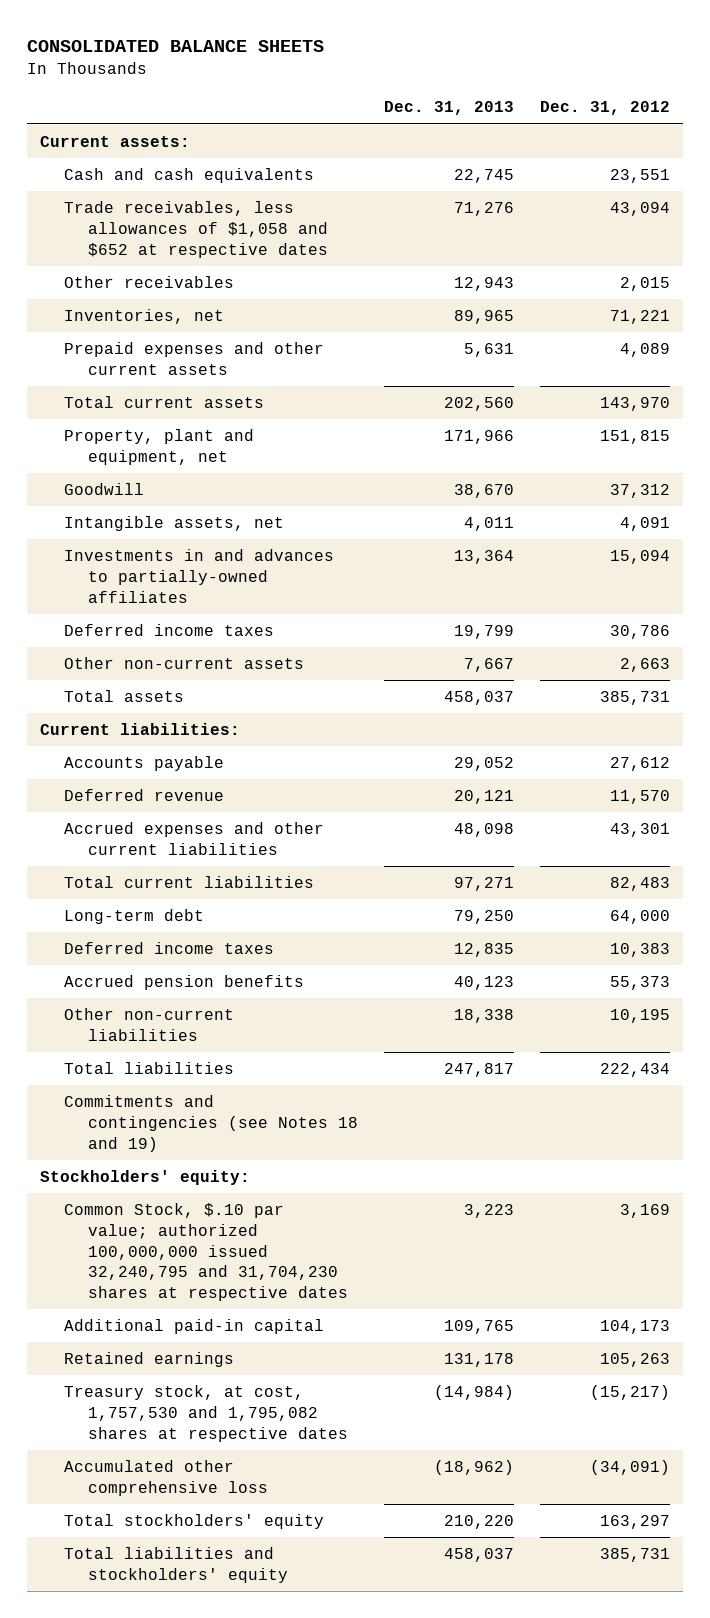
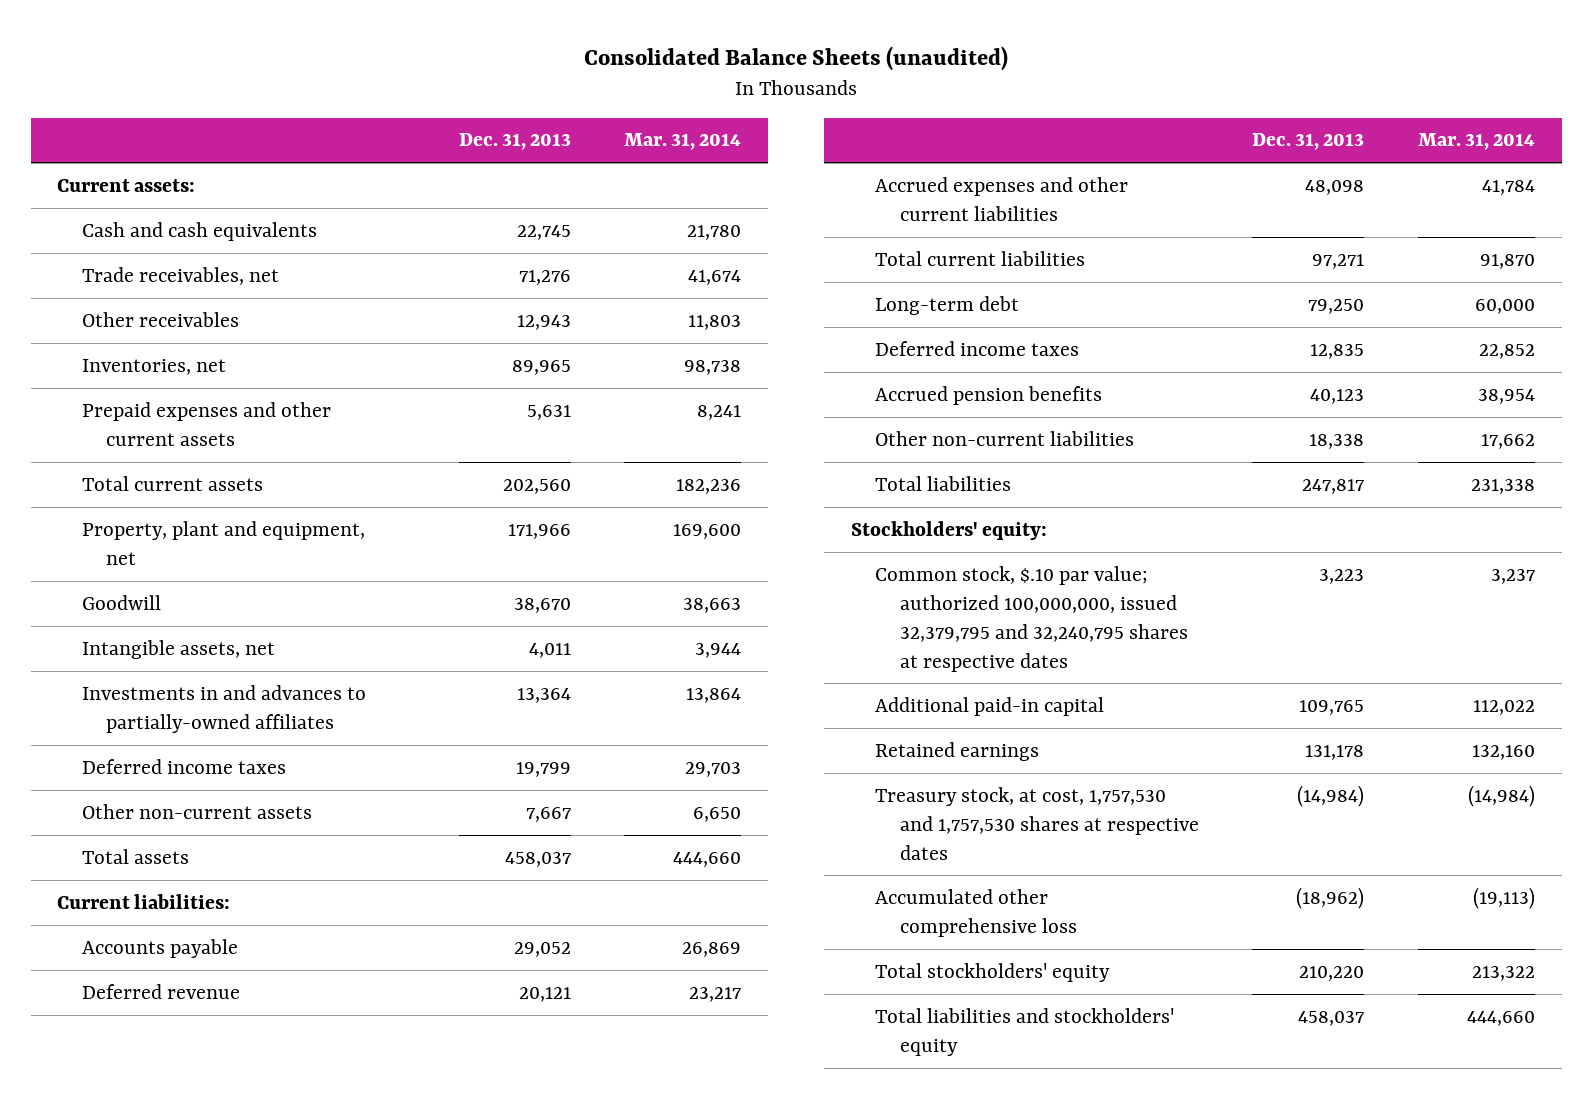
[27,40,325,53] CONSOLIDATED BALANCE SHEETS -> [584,46,1009,72] Consolidated Balance Sheets (unaudited)
[540,101,671,116] Dec. 31, 2012 -> none
none -> [624,133,742,151] Mar. 31, 2014
[64,200,329,258] Trade receivables, less allowances of $1,058 and $652 at respective dates -> [81,266,279,285] Trade receivables, net
[64,1094,359,1152] Commitments and contingencies (see Notes 18 and 19) -> none
[64,1202,349,1302] Common Stock, $.10 par value; authorized 100,000,000 issued 32,240,795 and 31,704,230 shares at respective dates -> [875,565,1188,672] Common stock, $.10 par value; authorized 100,000,000, issued 32,379,795 and 32,240,795 shares at respective dates
[64,1384,349,1442] Treasury stock, at cost, 1,757,530 and 1,795,082 shares at respective dates -> [875,786,1199,860] Treasury stock, at cost, 1,757,530 and 1,757,530 shares at respective dates

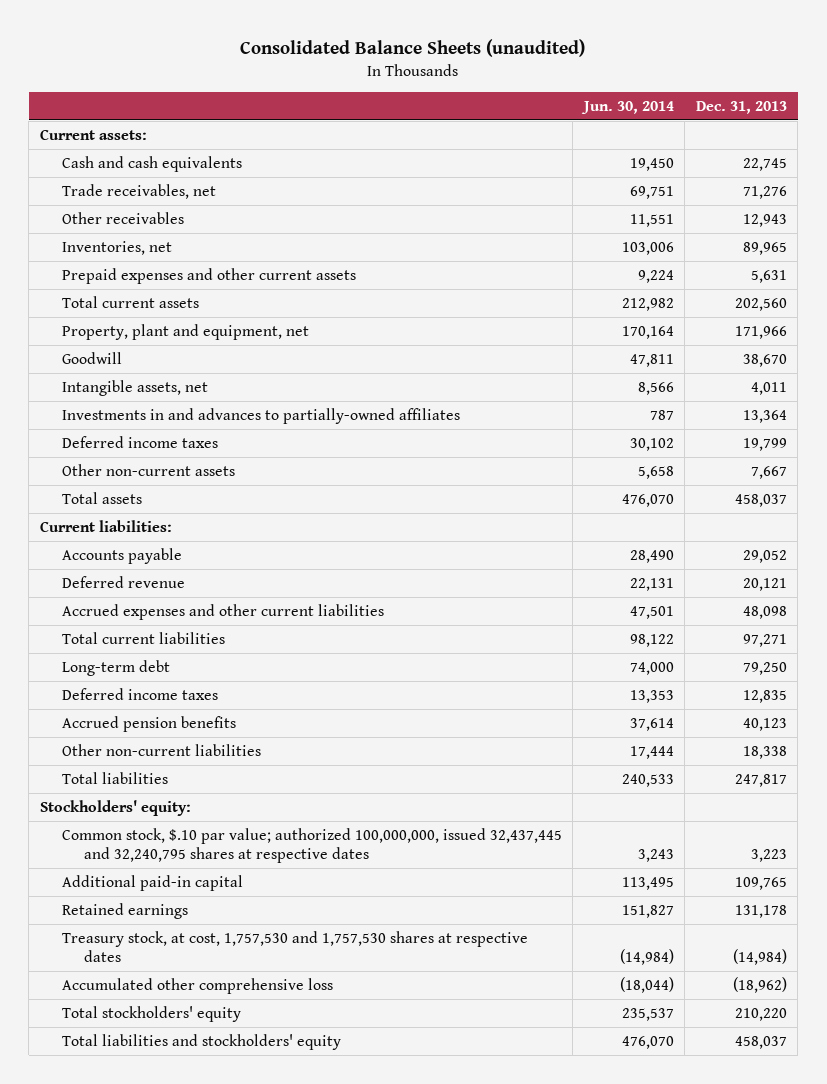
[624,133,742,151] Mar. 31, 2014 -> none
none -> [580,100,674,114] Jun. 30, 2014
[875,565,1188,672] Common stock, $.10 par value; authorized 100,000,000, issued 32,379,795 and 32,240,795 shares at respective dates -> [61,827,562,864] Common stock, $.10 par value; authorized 100,000,000, issued 32,437,445 and 32,240,795 shares at respective dates

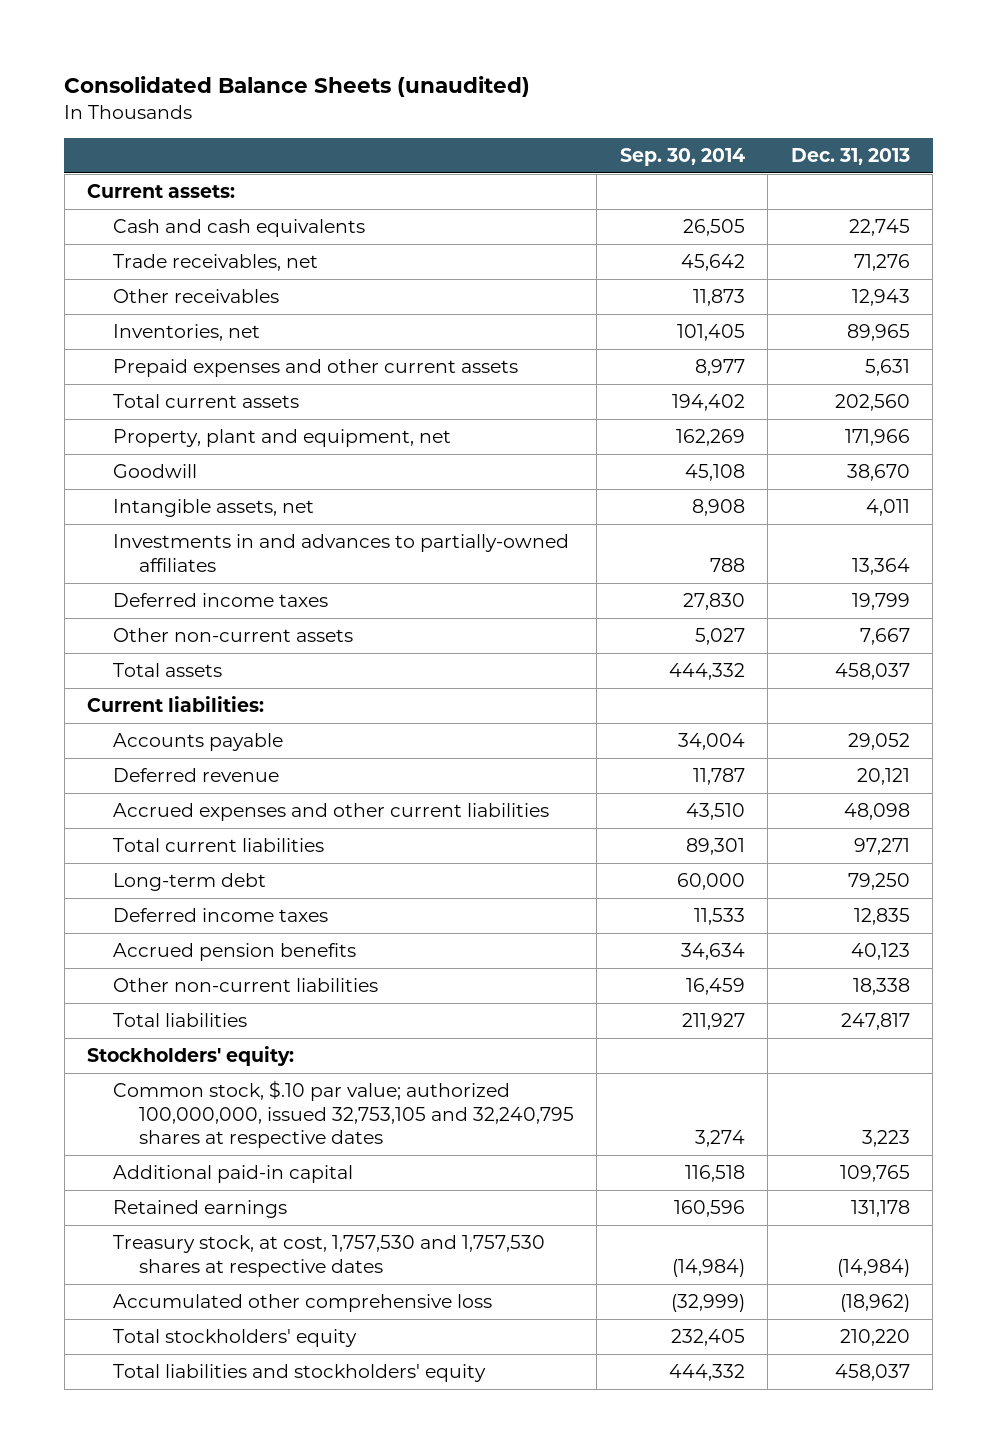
[580,100,674,114] Jun. 30, 2014 -> none
none -> [619,147,745,166] Sep. 30, 2014
[61,827,562,864] Common stock, $.10 par value; authorized 100,000,000, issued 32,437,445 and 32,240,795 shares at respective dates -> [113,1080,574,1149] Common stock, $.10 par value; authorized 100,000,000, issued 32,753,105 and 32,240,795 shares at respective dates

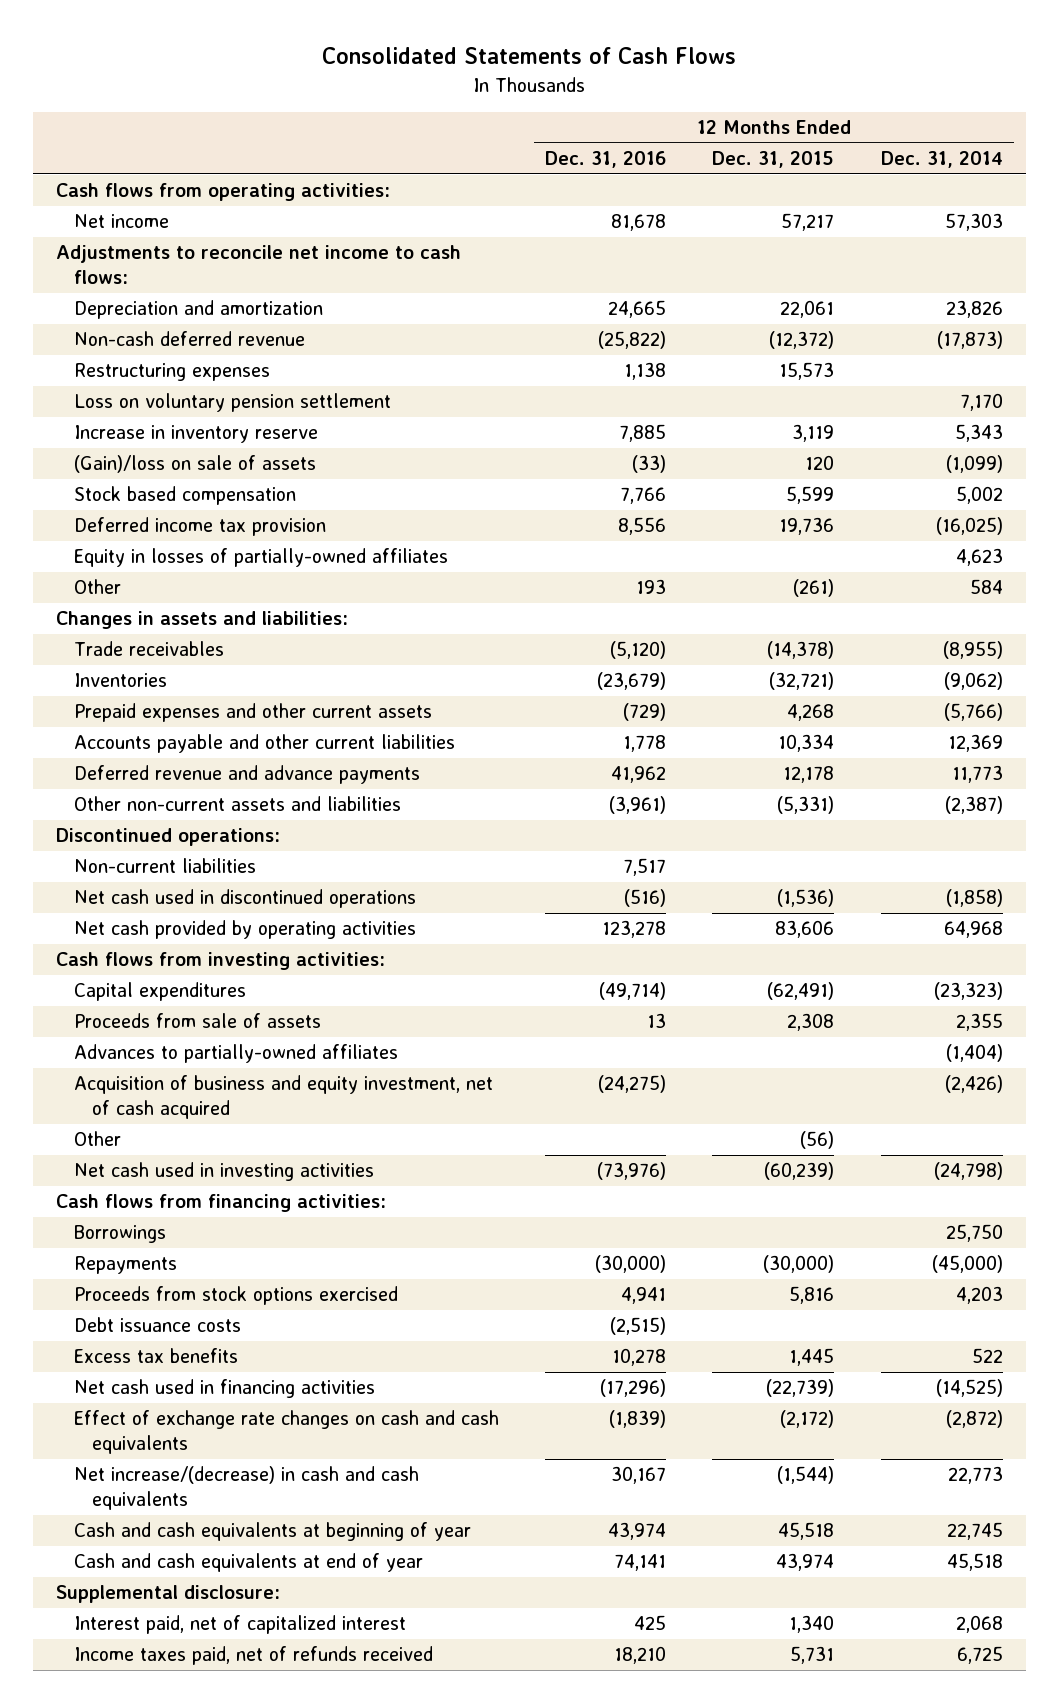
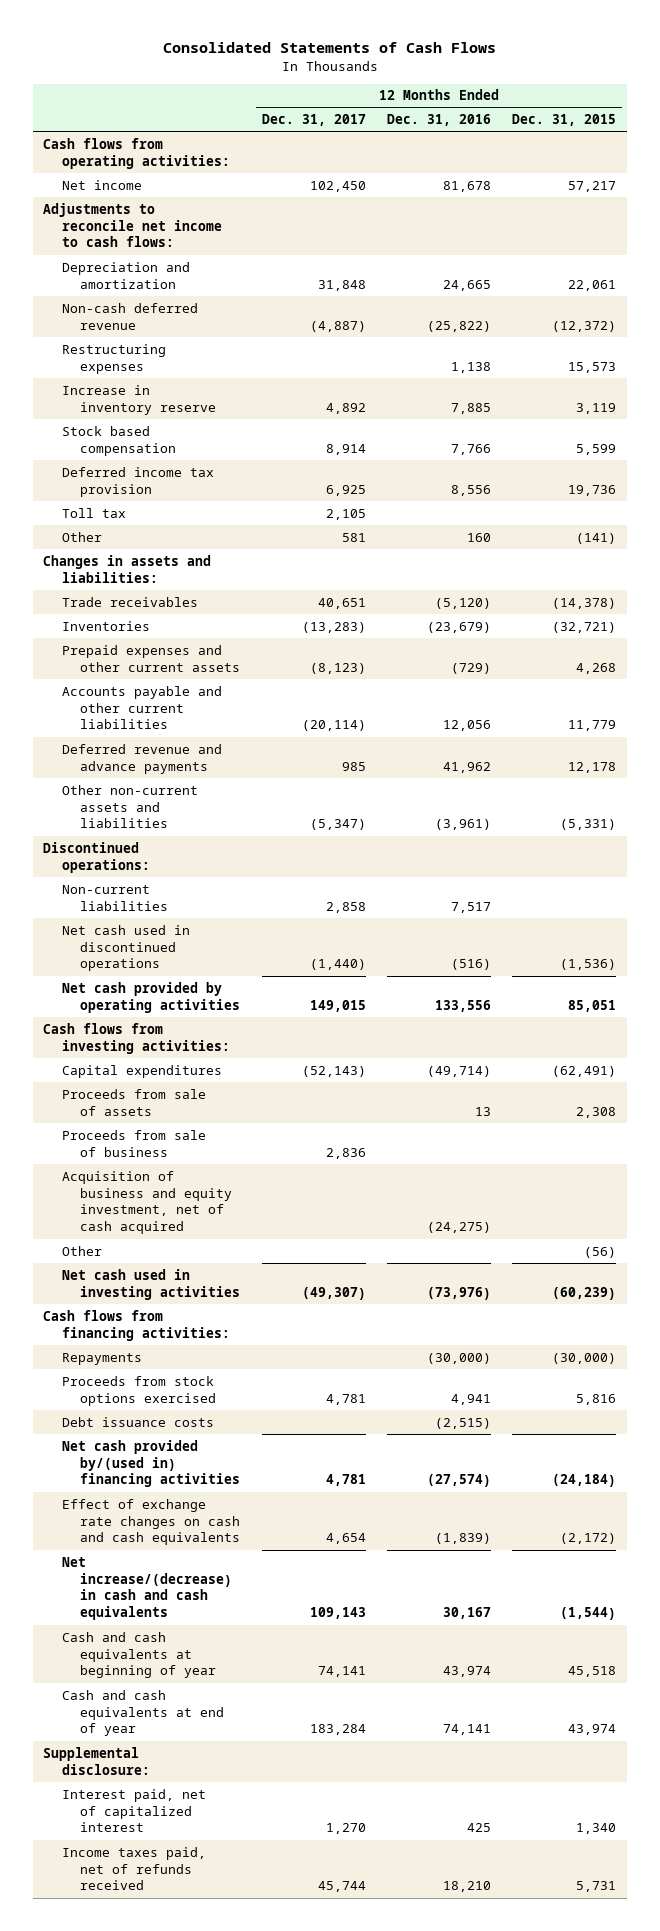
[880,151,1003,169] Dec. 31, 2014 -> none
none -> [261,114,366,127] Dec. 31, 2017
[74,393,392,413] Loss on voluntary pension settlement -> none
[74,455,317,474] (Gain)/loss on sale of assets -> none
[74,548,449,568] Equity in losses of partially-owned affiliates -> none
none -> [61,507,126,518] Toll tax
[636,579,667,595] 193 -> [467,532,492,542] 160
[793,579,835,598] (261) -> [576,532,617,544] (141)
[623,735,667,753] 1,778 -> [443,720,492,732] 12,056
[778,734,835,753] 10,334 -> [568,720,617,732] 11,779
[602,920,667,939] 123,278 -> [435,999,492,1012] 133,556
[775,920,835,939] 83,606 -> [568,999,617,1012] 85,051
[74,1044,399,1064] Advances to partially-owned affiliates -> none
none -> [61,1129,206,1157] Proceeds from sale of business
[74,1225,167,1244] Borrowings -> none
[74,1348,239,1364] Excess tax benefits -> none
[74,1379,376,1399] Net cash used in financing activities -> [61,1439,241,1488] Net cash provided by/(used in) financing activities
[600,1379,667,1398] (17,296) -> [427,1474,492,1488] (27,574)
[766,1379,835,1398] (22,739) -> [552,1474,617,1488] (24,184)

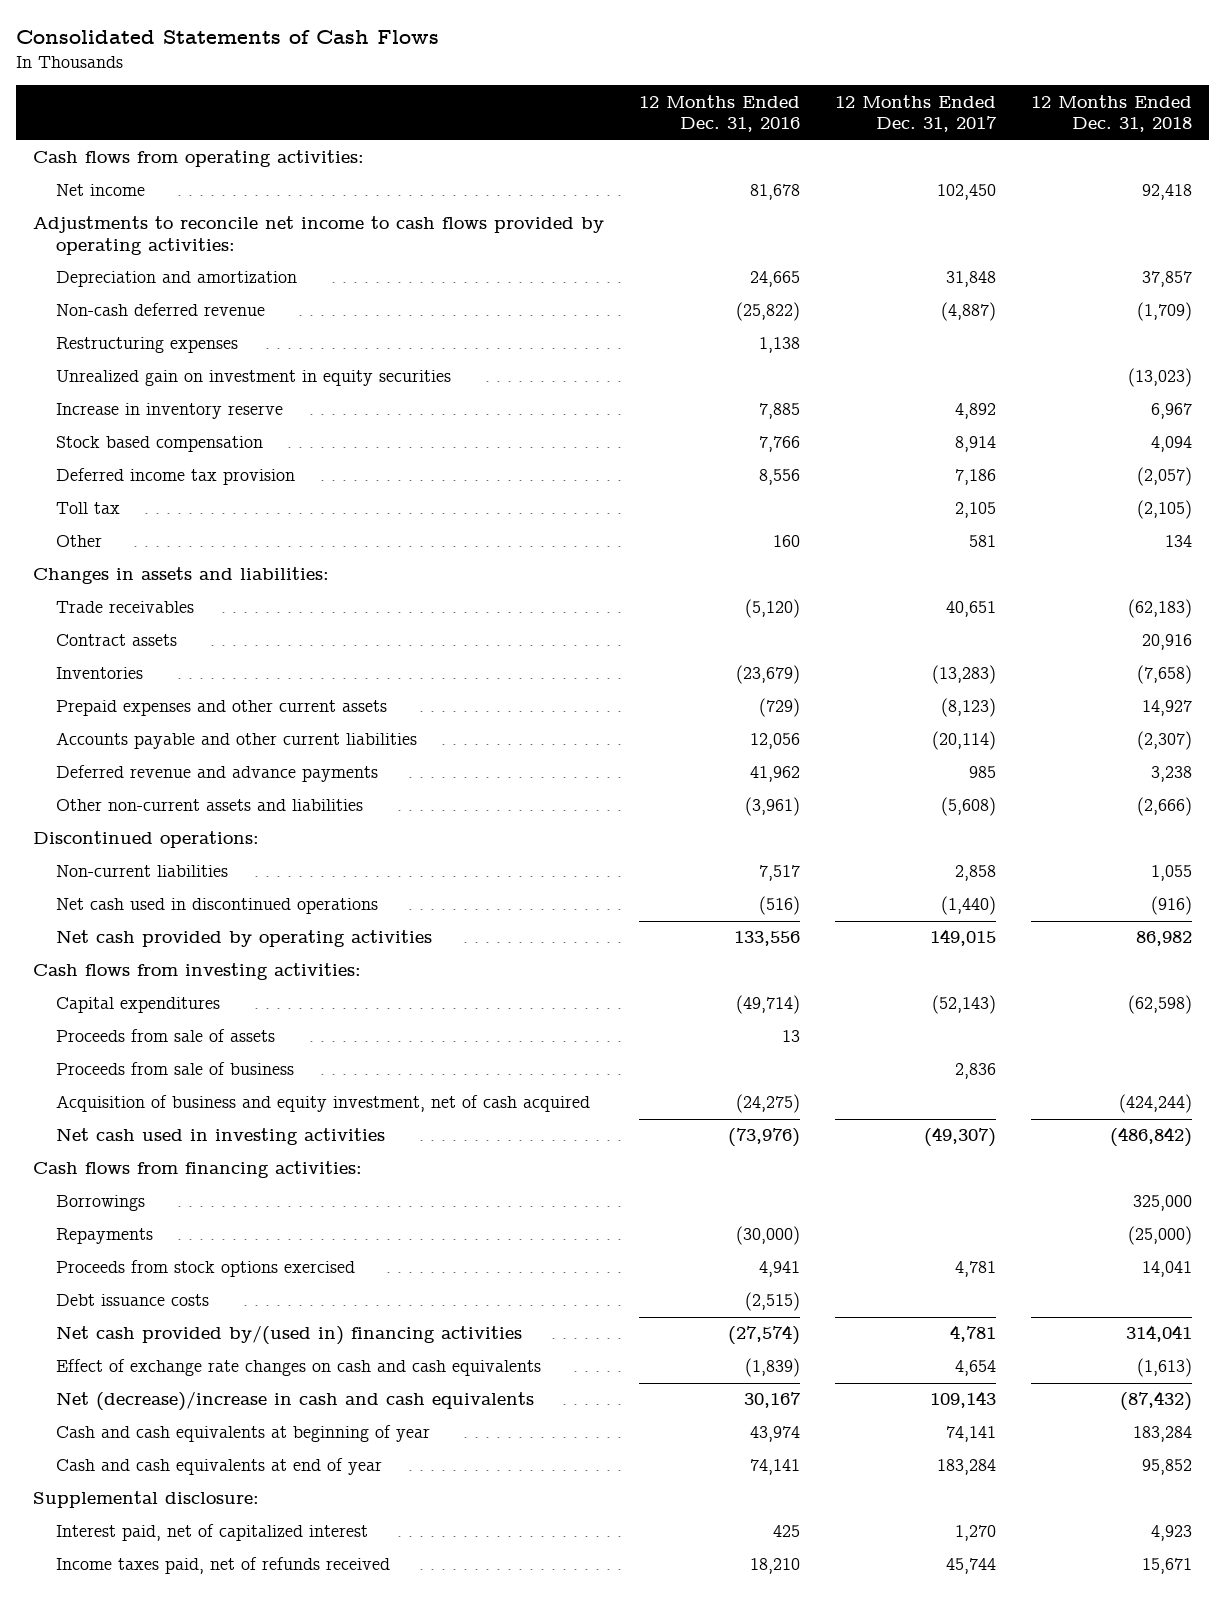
[512,114,617,127] Dec. 31, 2015 -> none
none -> [1030,94,1192,133] 12 Months Ended Dec. 31, 2018
[43,202,222,248] Adjustments to reconcile net income to cash flows: -> [33,216,605,256] Adjustments to reconcile net income to cash flows provided by operating activities:
none -> [56,370,452,387] Unrealized gain on investment in equity securities
[325,484,366,496] 6,925 -> [954,469,996,486] 7,186
none -> [56,634,178,647] Contract assets
[309,819,366,831] (5,347) -> [940,797,996,817] (5,608)
[61,1245,102,1256] Other -> none
none -> [56,1195,146,1212] Borrowings
[61,1556,233,1621] Net increase/(decrease) in cash and cash equivalents -> [56,1391,535,1412] Net (decrease)/increase in cash and cash equivalents

